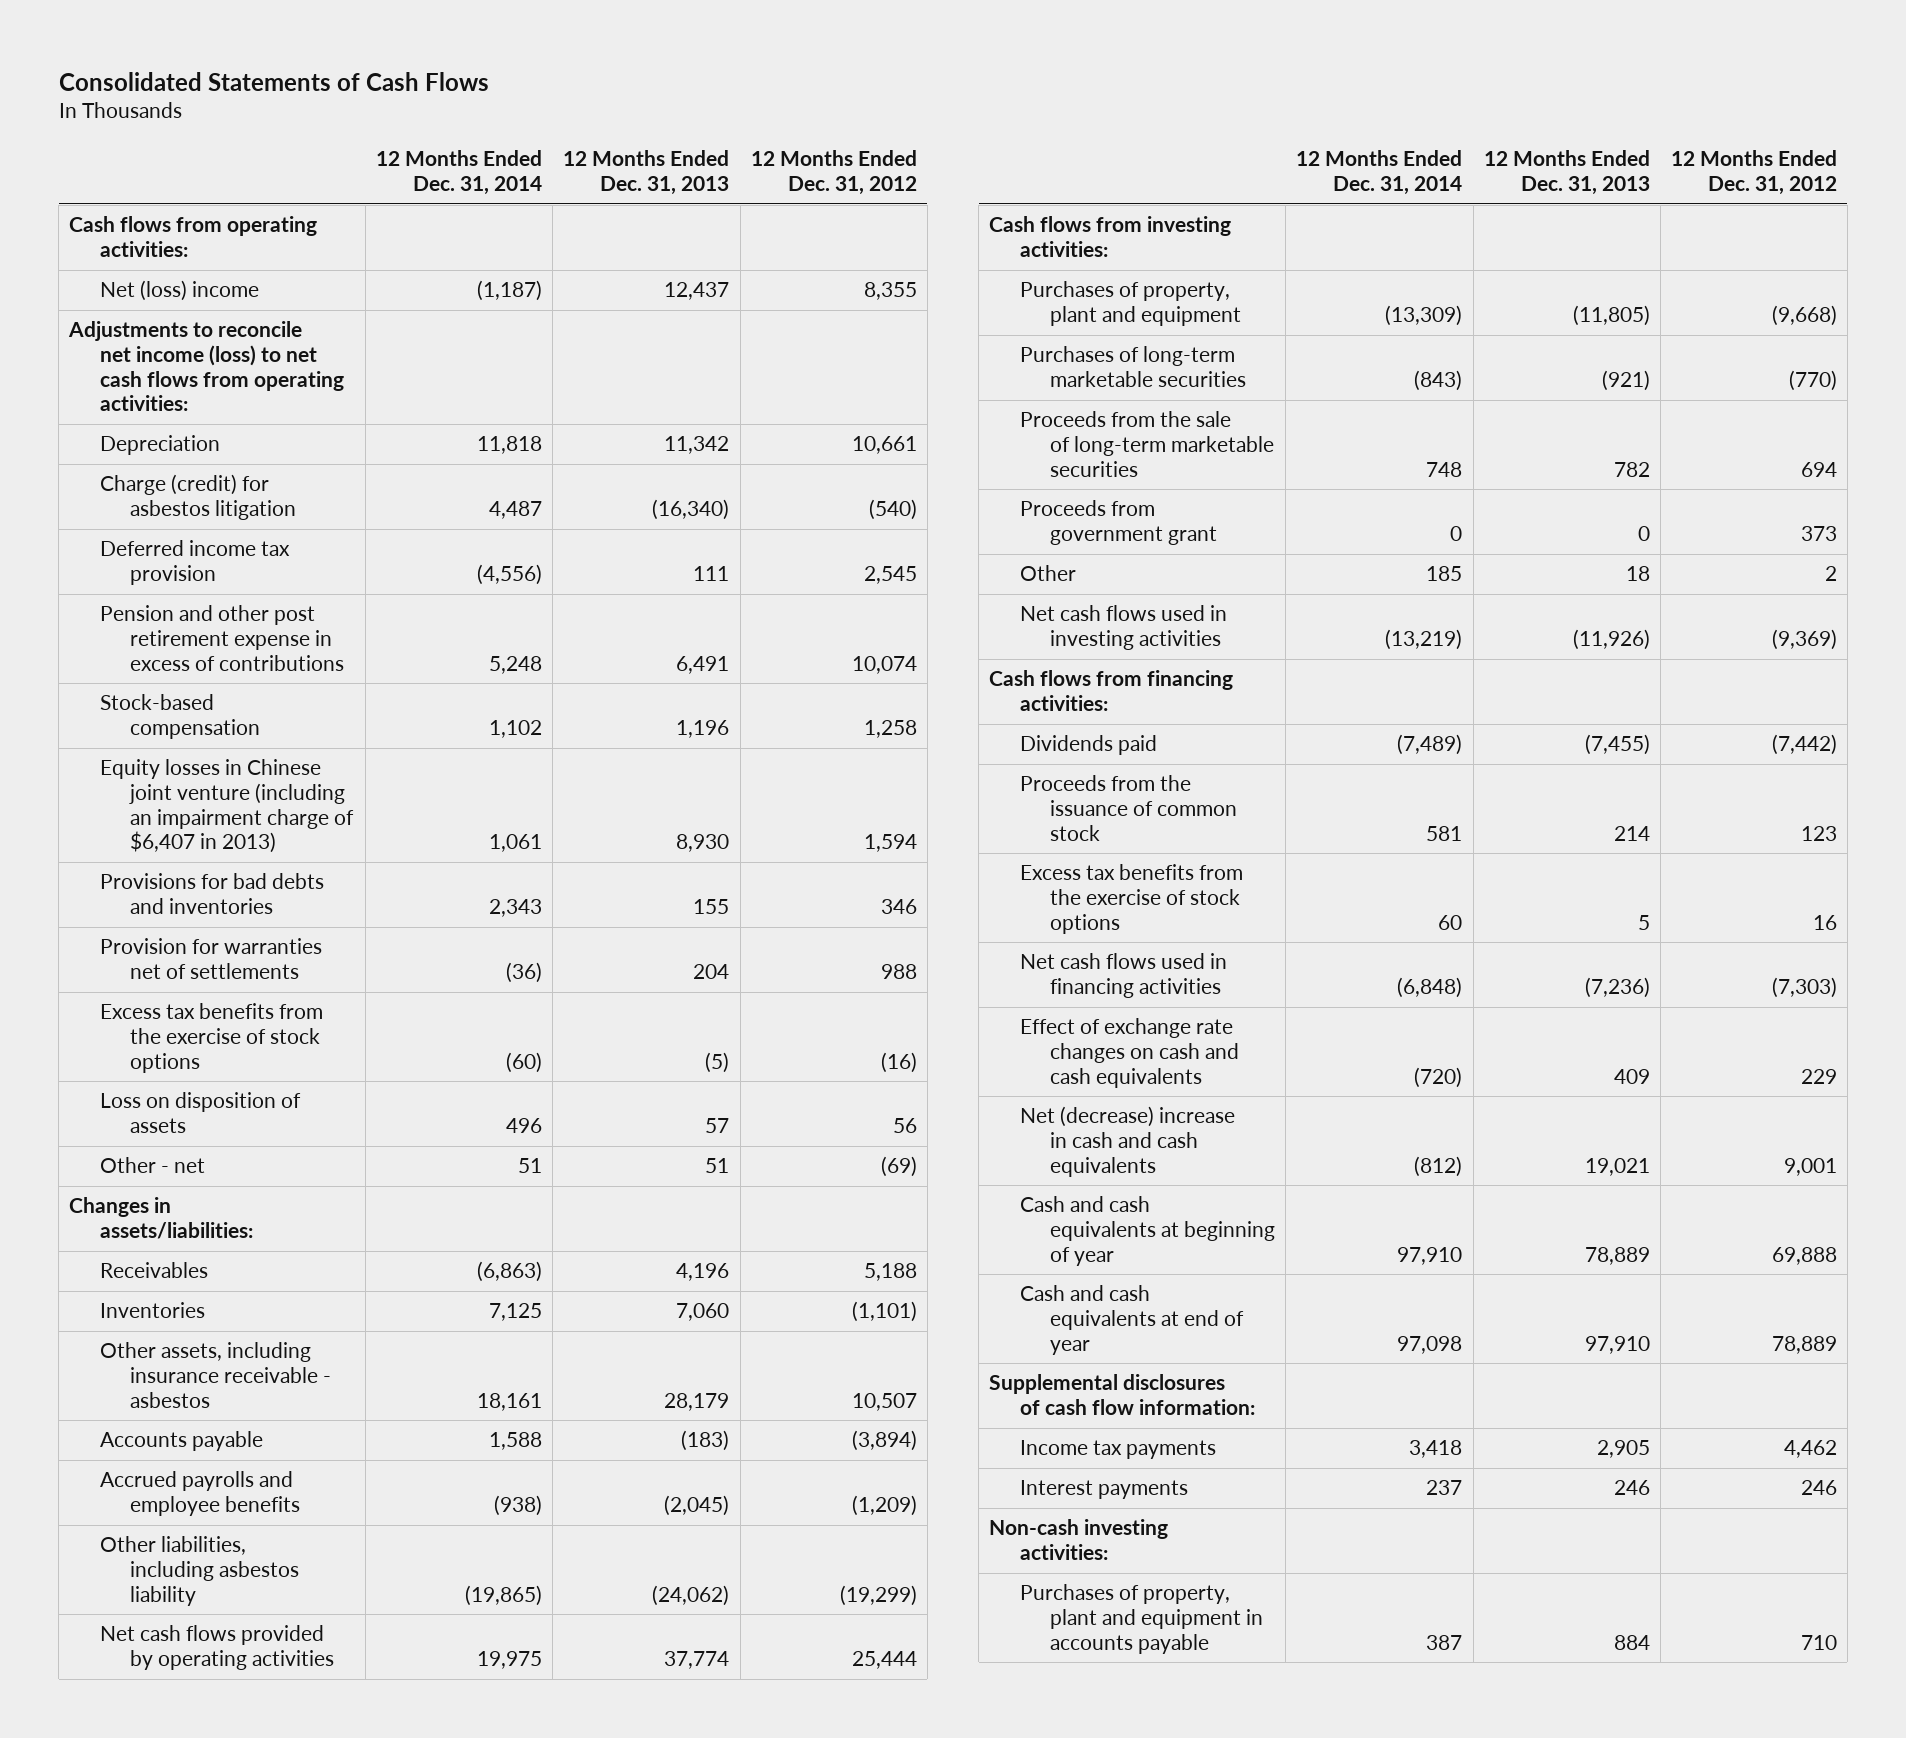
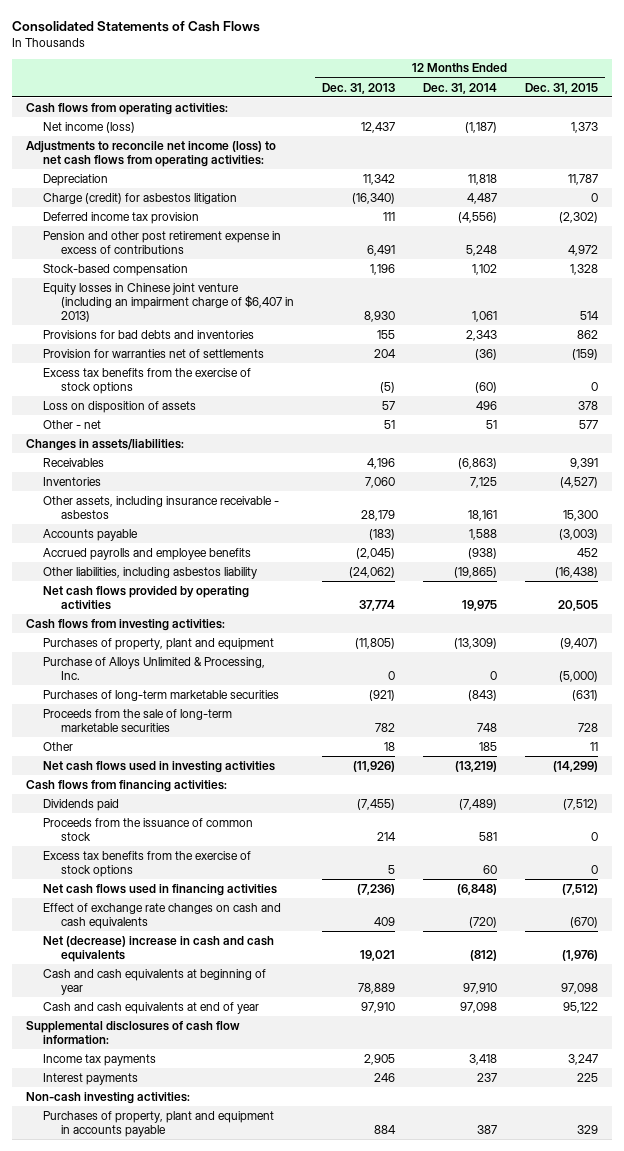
[750,150,917,195] 12 Months Ended Dec. 31, 2012 -> none
none -> [524,82,598,94] Dec. 31, 2015
[99,280,259,302] Net (loss) income -> [43,121,136,133] Net income (loss)
none -> [43,656,266,681] Purchase of Alloys Unlimited & Processing, Inc.
[1019,500,1218,546] Proceeds from government grant -> none

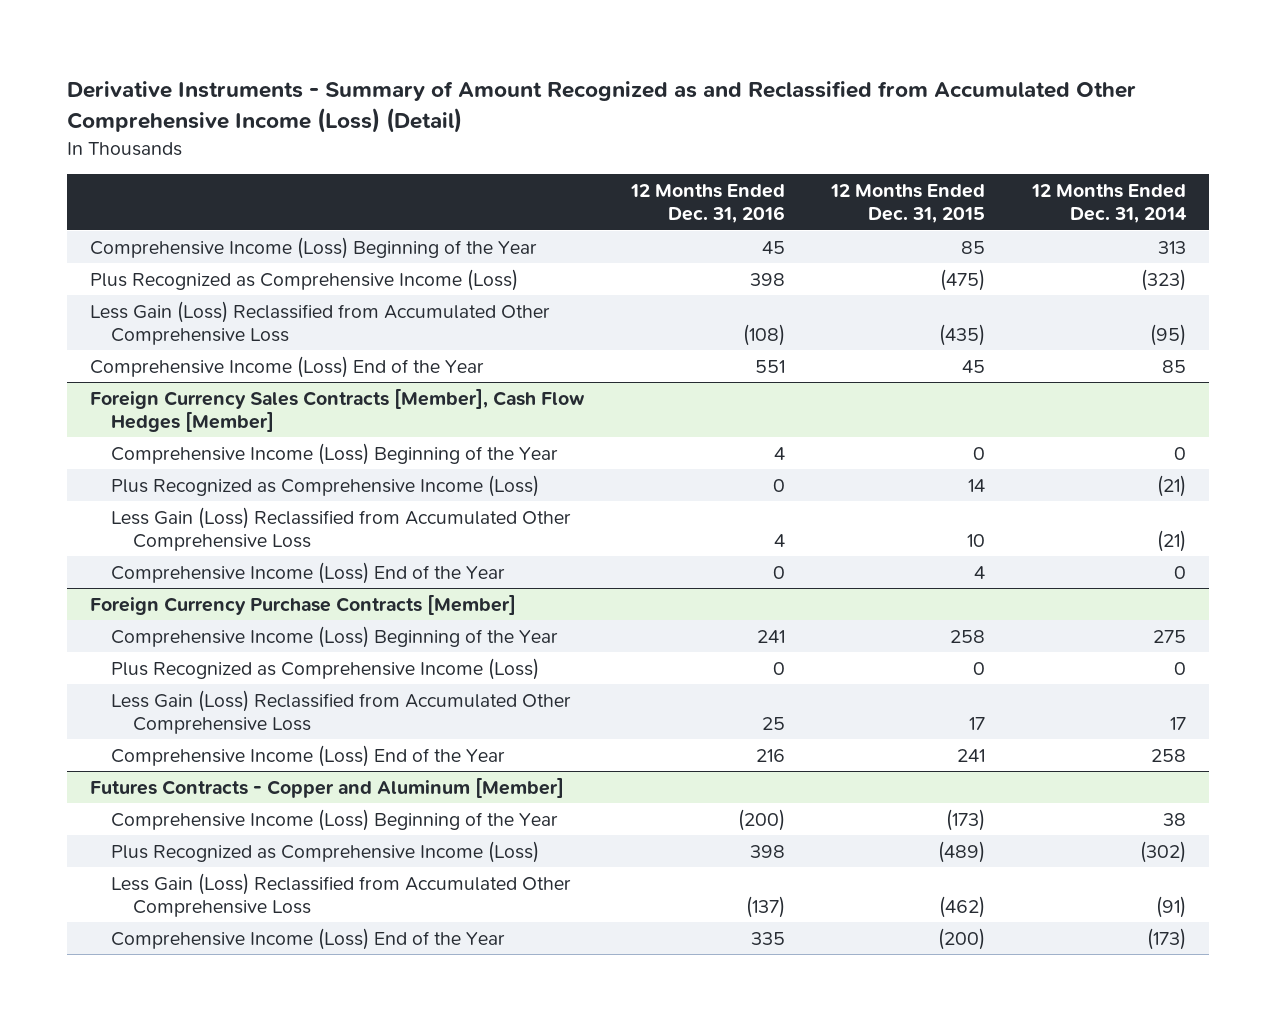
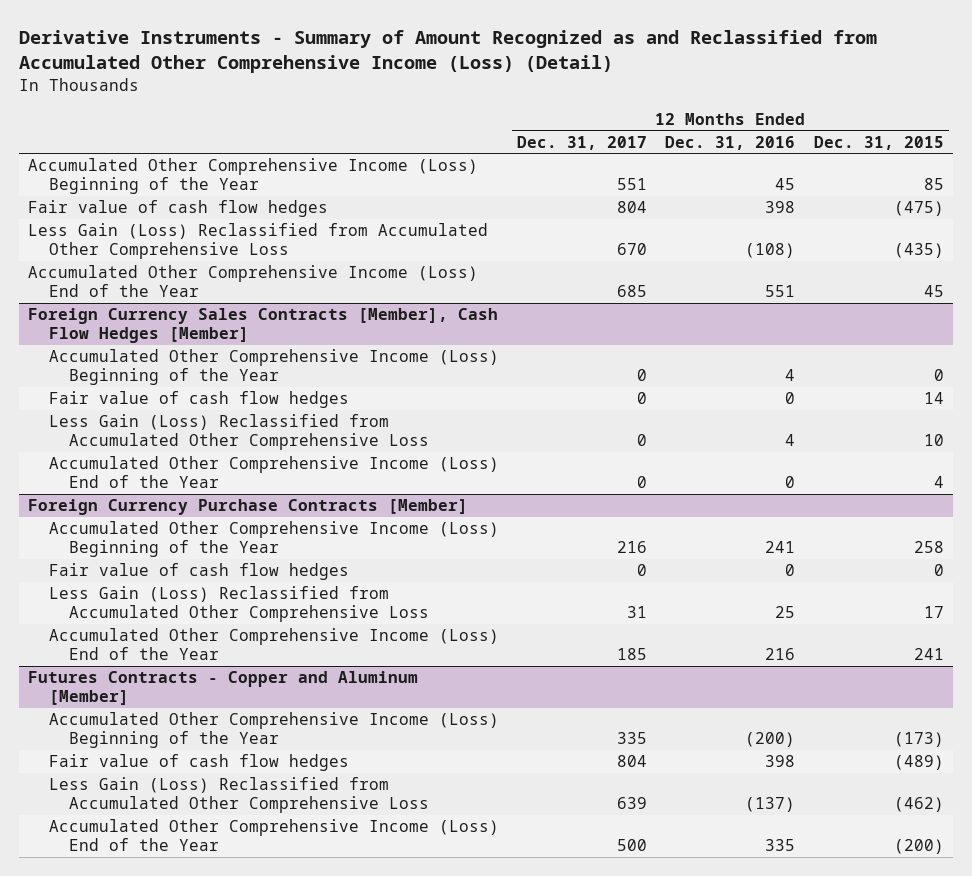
[1031,184,1188,224] 12 Months Ended Dec. 31, 2014 -> none
none -> [516,135,647,150] Dec. 31, 2017
[90,236,538,259] Comprehensive Income (Loss) Beginning of the Year -> [28,158,479,195] Accumulated Other Comprehensive Income (Loss) Beginning of the Year
[90,268,519,291] Plus Recognized as Comprehensive Income (Loss) -> [28,200,329,218] Fair value of cash flow hedges
[90,355,485,378] Comprehensive Income (Loss) End of the Year -> [28,265,479,298] Accumulated Other Comprehensive Income (Loss) End of the Year
[111,442,559,465] Comprehensive Income (Loss) Beginning of the Year -> [48,349,499,386] Accumulated Other Comprehensive Income (Loss) Beginning of the Year
[111,474,540,497] Plus Recognized as Comprehensive Income (Loss) -> [48,391,349,409] Fair value of cash flow hedges
[111,561,506,584] Comprehensive Income (Loss) End of the Year -> [48,456,499,489] Accumulated Other Comprehensive Income (Loss) End of the Year
[111,625,559,648] Comprehensive Income (Loss) Beginning of the Year -> [48,521,499,558] Accumulated Other Comprehensive Income (Loss) Beginning of the Year
[111,657,540,680] Plus Recognized as Comprehensive Income (Loss) -> [48,563,349,581] Fair value of cash flow hedges
[111,744,506,767] Comprehensive Income (Loss) End of the Year -> [48,628,499,661] Accumulated Other Comprehensive Income (Loss) End of the Year
[111,808,559,831] Comprehensive Income (Loss) Beginning of the Year -> [48,712,499,749] Accumulated Other Comprehensive Income (Loss) Beginning of the Year
[111,840,540,863] Plus Recognized as Comprehensive Income (Loss) -> [48,754,349,772] Fair value of cash flow hedges
[111,927,506,950] Comprehensive Income (Loss) End of the Year -> [48,819,499,852] Accumulated Other Comprehensive Income (Loss) End of the Year

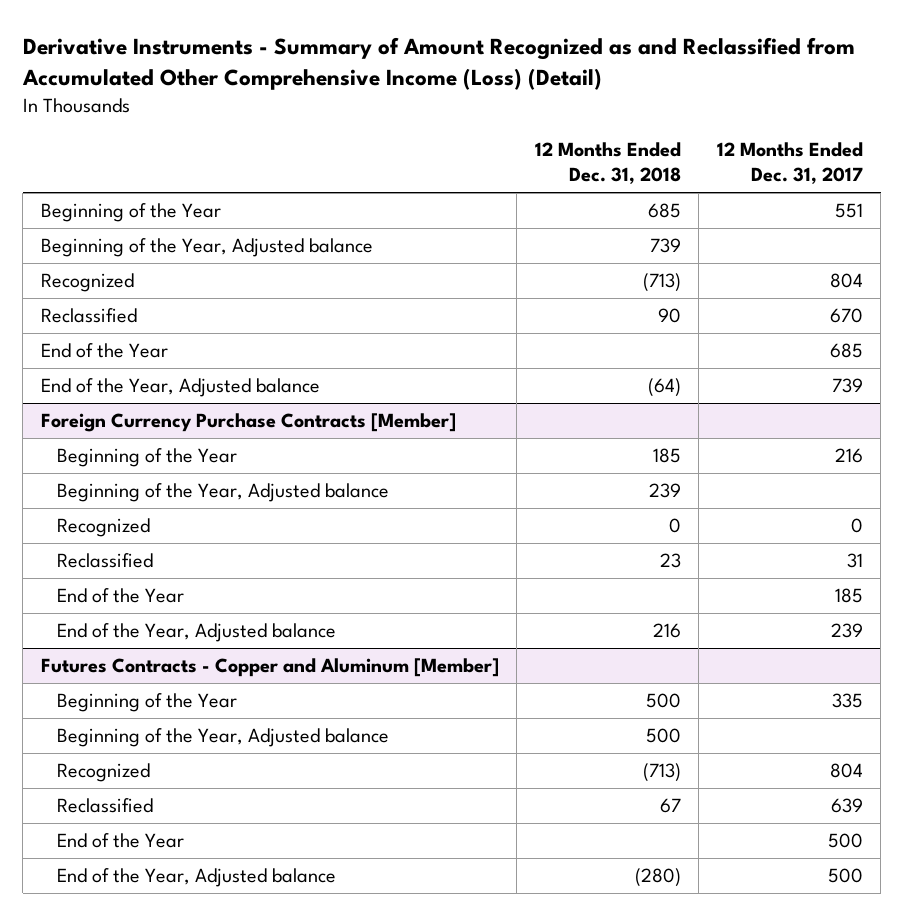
[665,135,796,150] Dec. 31, 2016 -> none
[813,135,944,150] Dec. 31, 2015 -> none
none -> [534,141,681,185] 12 Months Ended Dec. 31, 2018
[28,308,499,344] Foreign Currency Sales Contracts [Member], Cash Flow Hedges [Member] -> none
[48,349,499,386] Accumulated Other Comprehensive Income (Loss) Beginning of the Year -> none
[48,391,349,409] Fair value of cash flow hedges -> none
[48,414,429,451] Less Gain (Loss) Reclassified from Accumulated Other Comprehensive Loss -> none
[48,456,499,489] Accumulated Other Comprehensive Income (Loss) End of the Year -> none
[28,158,479,195] Accumulated Other Comprehensive Income (Loss) Beginning of the Year -> [40,203,221,223] Beginning of the Year
none -> [40,238,373,258] Beginning of the Year, Adjusted balance
[28,200,329,218] Fair value of cash flow hedges -> [40,273,134,293] Recognized
[28,223,489,260] Less Gain (Loss) Reclassified from Accumulated Other Comprehensive Loss -> [40,308,137,324] Reclassified
[28,265,479,298] Accumulated Other Comprehensive Income (Loss) End of the Year -> [40,343,168,359] End of the Year
none -> [40,378,320,398] End of the Year, Adjusted balance
[48,521,499,558] Accumulated Other Comprehensive Income (Loss) Beginning of the Year -> [57,448,238,468] Beginning of the Year
none -> [57,483,390,503] Beginning of the Year, Adjusted balance
[48,563,349,581] Fair value of cash flow hedges -> [57,518,151,538] Recognized
[48,586,429,623] Less Gain (Loss) Reclassified from Accumulated Other Comprehensive Loss -> [57,553,154,569] Reclassified
[48,628,499,661] Accumulated Other Comprehensive Income (Loss) End of the Year -> [57,588,185,604] End of the Year
none -> [57,623,337,643] End of the Year, Adjusted balance
[48,712,499,749] Accumulated Other Comprehensive Income (Loss) Beginning of the Year -> [57,693,238,713] Beginning of the Year
none -> [57,728,390,748] Beginning of the Year, Adjusted balance
[48,754,349,772] Fair value of cash flow hedges -> [57,763,151,783] Recognized
[48,777,429,814] Less Gain (Loss) Reclassified from Accumulated Other Comprehensive Loss -> [57,798,154,814] Reclassified
[48,819,499,852] Accumulated Other Comprehensive Income (Loss) End of the Year -> [57,833,185,849] End of the Year
none -> [57,868,337,888] End of the Year, Adjusted balance

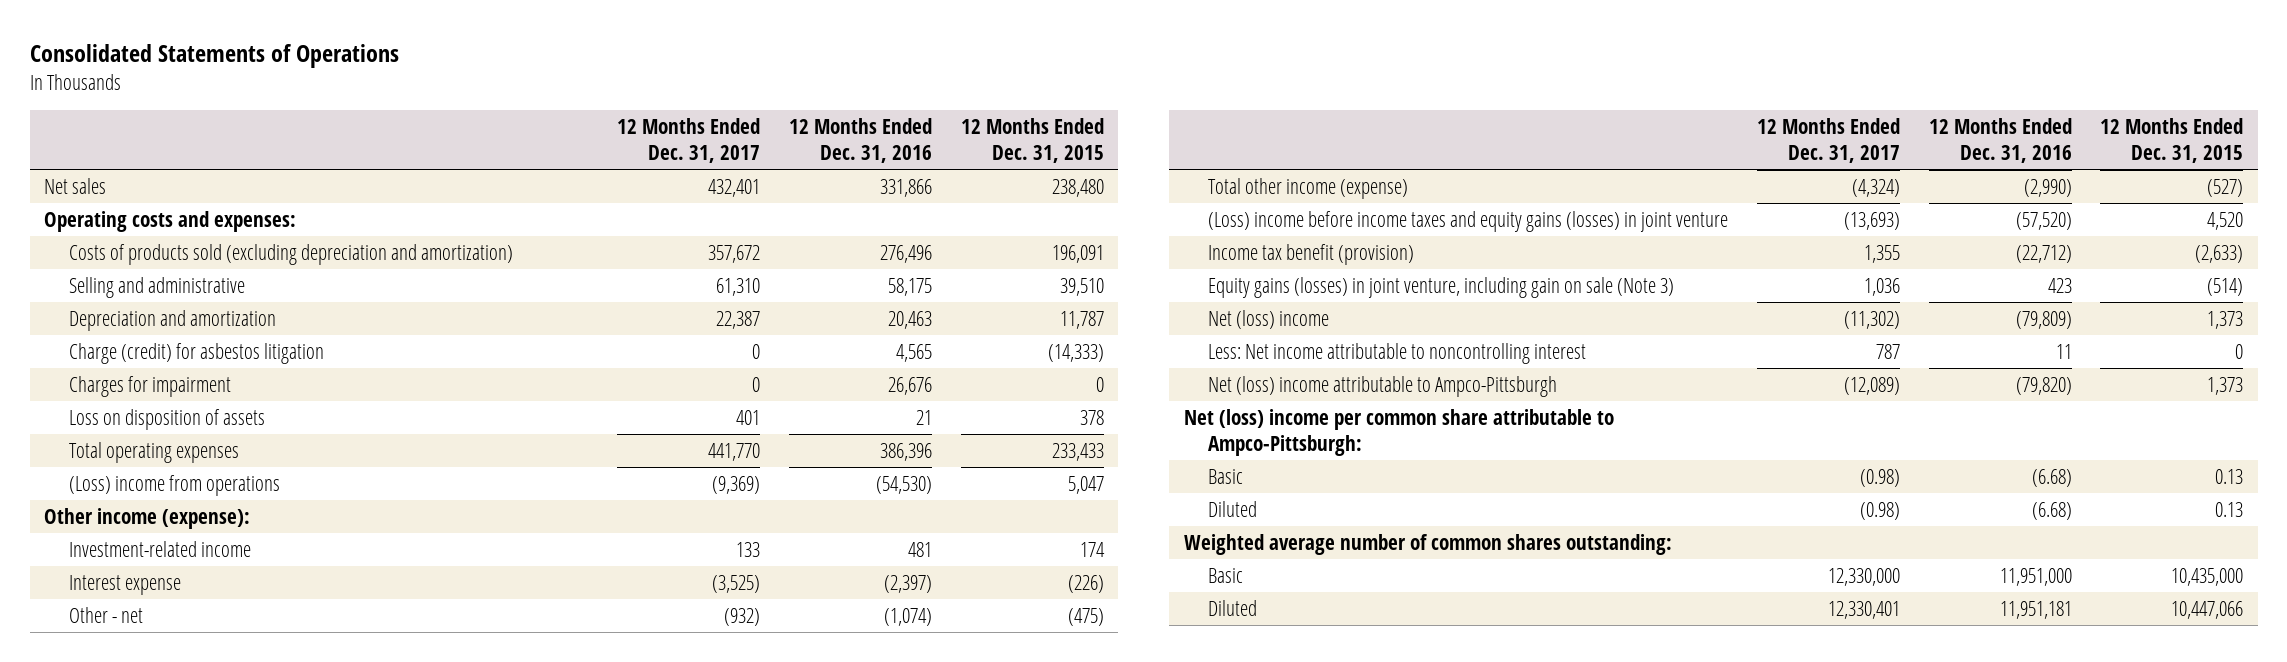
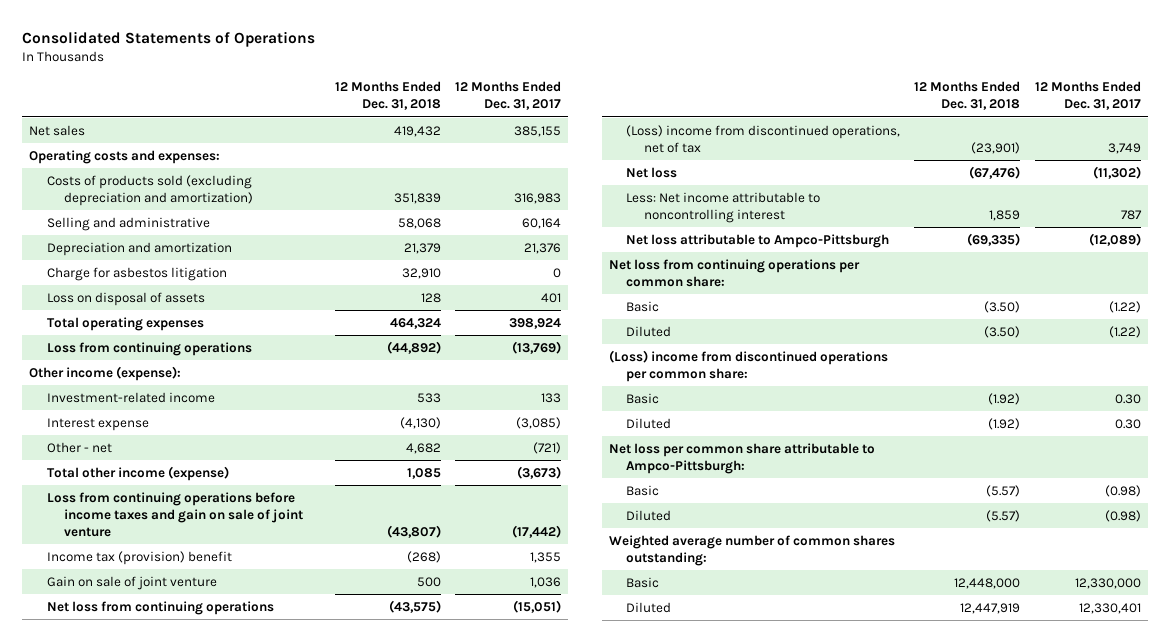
[789,118,933,163] 12 Months Ended Dec. 31, 2016 -> none
[960,118,1104,163] 12 Months Ended Dec. 31, 2015 -> none
none -> [334,81,441,111] 12 Months Ended Dec. 31, 2018
[708,178,761,197] 432,401 -> [513,125,561,137] 385,155
[68,375,231,397] Charges for impairment -> none
[708,244,761,263] 357,672 -> [513,192,561,204] 316,983
[716,277,761,296] 61,310 -> [521,217,561,229] 60,164
[716,310,761,329] 22,387 -> [523,242,561,254] 21,376
[68,342,324,364] Charge (credit) for asbestos litigation -> [46,266,227,281] Charge for asbestos litigation
[68,408,265,430] Loss on disposition of assets -> [46,291,205,306] Loss on disposal of assets
[708,442,761,461] 441,770 -> [508,317,561,329] 398,924
[68,474,280,496] (Loss) income from operations -> [46,341,252,356] Loss from continuing operations
[712,475,761,494] (9,369) -> [511,340,561,354] (13,769)
[712,574,761,593] (3,525) -> [515,416,561,429] (3,085)
[724,607,761,626] (932) -> [532,441,561,454] (721)
[1852,178,1901,197] (4,324) -> [516,465,561,479] (3,673)
[1208,210,1729,232] (Loss) income before income taxes and equity gains (losses) in joint venture -> [46,491,304,537] Loss from continuing operations before income taxes and gain on sale of joint venture
[1844,211,1901,230] (13,693) -> [511,524,561,538] (17,442)
[1208,243,1415,265] Income tax benefit (provision) -> [46,550,232,565] Income tax (provision) benefit
[1208,276,1675,298] Equity gains (losses) in joint venture, including gain on sale (Note 3) -> [46,575,217,590] Gain on sale of joint venture
none -> [46,600,274,615] Net loss from continuing operations
none -> [626,124,901,153] (Loss) income from discontinued operations, net of tax
[1208,309,1330,329] Net (loss) income -> [626,166,678,178] Net loss
[1208,375,1558,397] Net (loss) income attributable to Ampco-Pittsburgh -> [626,233,890,248] Net loss attributable to Ampco-Pittsburgh
none -> [608,258,860,287] Net loss from continuing operations per common share:
none -> [626,300,660,312] Basic
none -> [626,325,672,337] Diluted
none -> [608,349,888,382] (Loss) income from discontinued operations per common share:
none -> [626,392,660,404] Basic
none -> [626,417,672,429] Diluted
[1183,408,1614,456] Net (loss) income per common share attributable to Ampco-Pittsburgh: -> [608,442,875,474] Net loss per common share attributable to Ampco-Pittsburgh:

